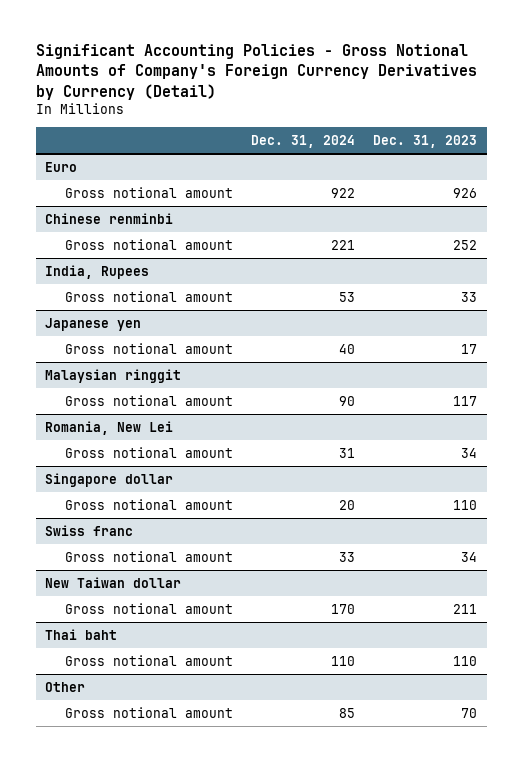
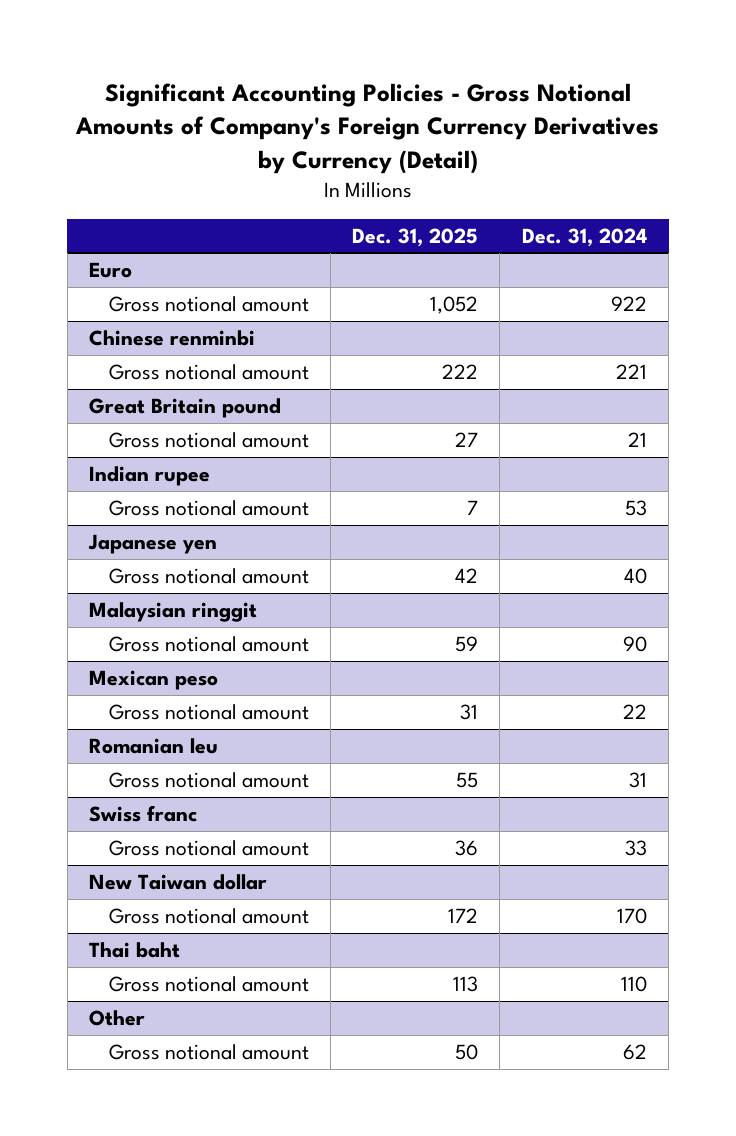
[373,135,478,149] Dec. 31, 2023 -> none
none -> [352,227,479,247] Dec. 31, 2025
none -> [89,398,282,419] Great Britain pound
none -> [108,432,309,449] Gross notional amount
[44,264,149,279] India, Rupees -> [89,466,211,487] Indian rupee
none -> [89,670,219,691] Mexican peso
none -> [108,704,309,721] Gross notional amount
[44,420,173,435] Romania, New Lei -> [89,738,219,755] Romanian leu
[44,472,173,487] Singapore dollar -> none
[64,498,233,510] Gross notional amount -> none
[339,707,356,718] 85 -> [622,1044,647,1061] 62

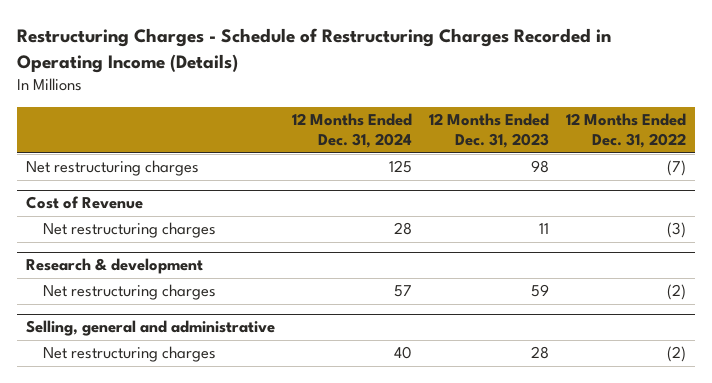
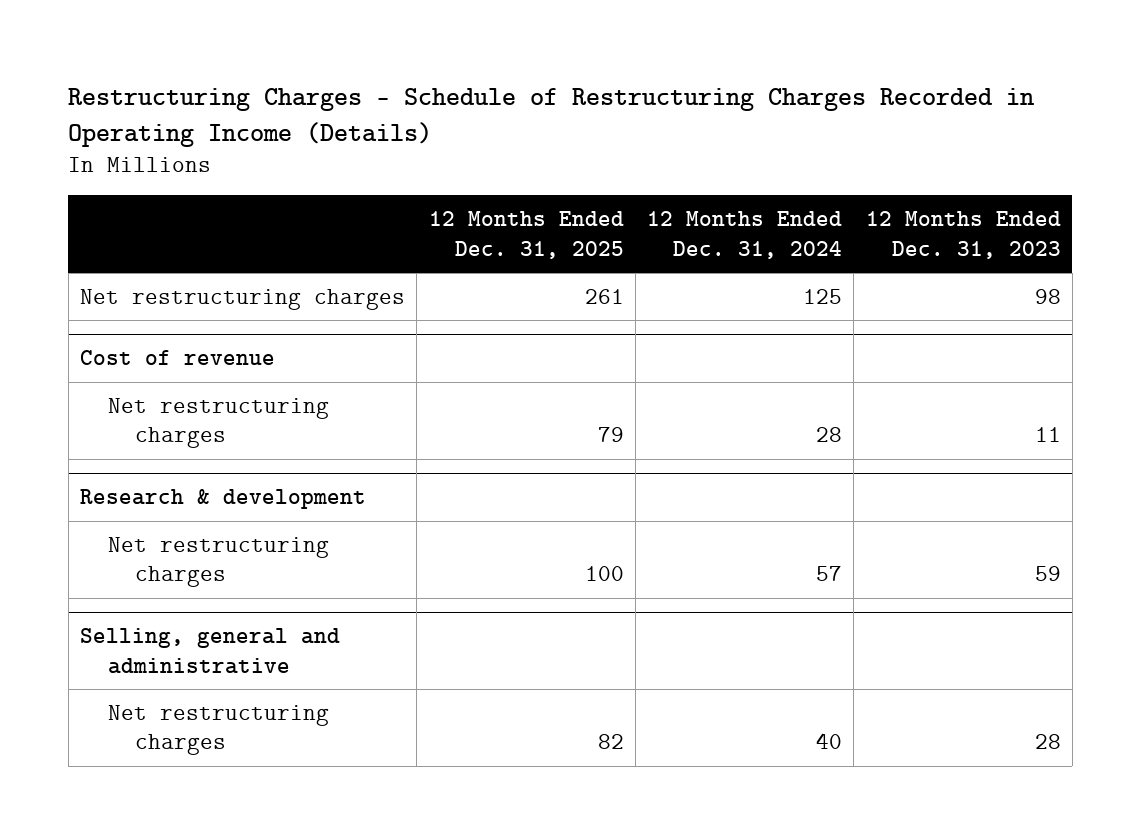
[566,112,687,149] 12 Months Ended Dec. 31, 2022 -> none
none -> [428,211,624,259] 12 Months Ended Dec. 31, 2025
[25,196,143,210] Cost of Revenue -> [80,350,276,366] Cost of revenue

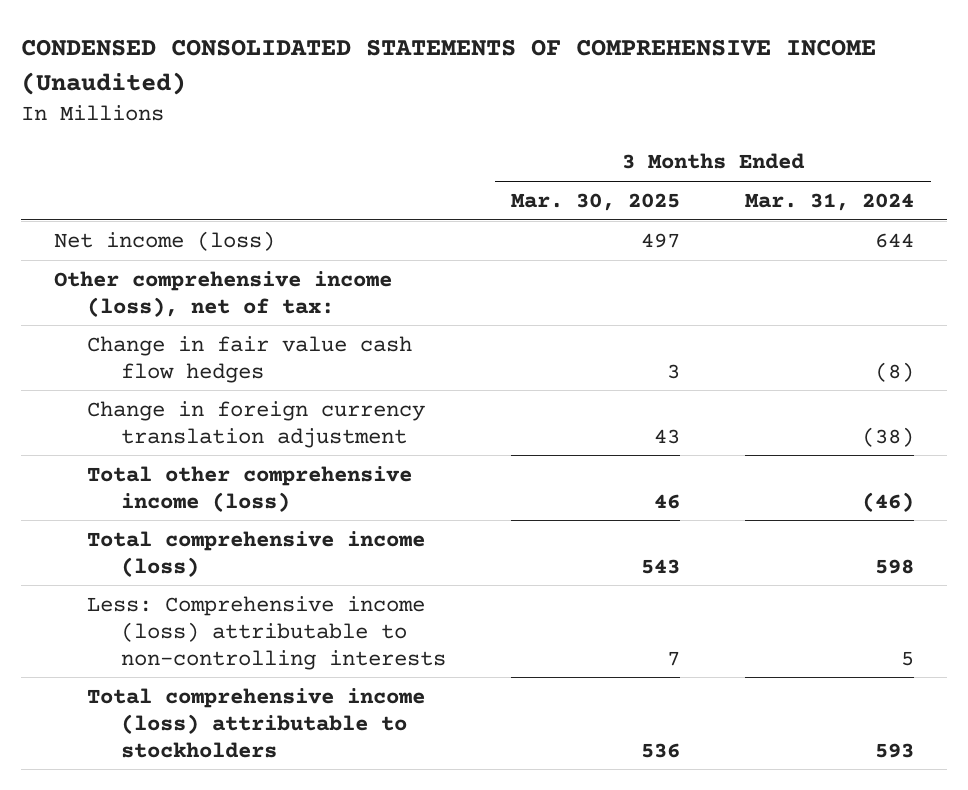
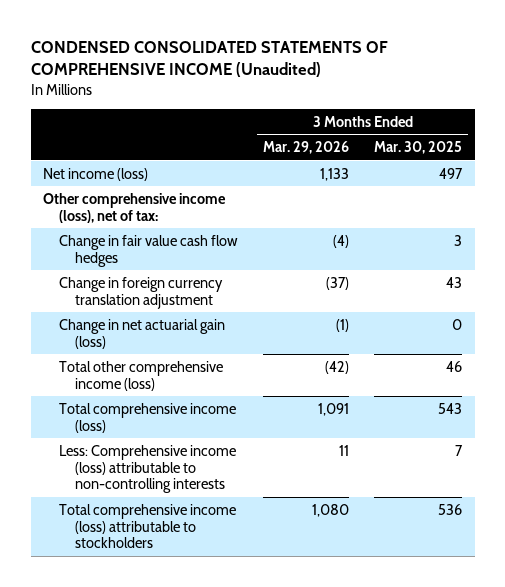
[745,192,915,211] Mar. 31, 2024 -> none
none -> [263,141,350,155] Mar. 29, 2026
none -> [59,318,226,349] Change in net actuarial gain (loss)

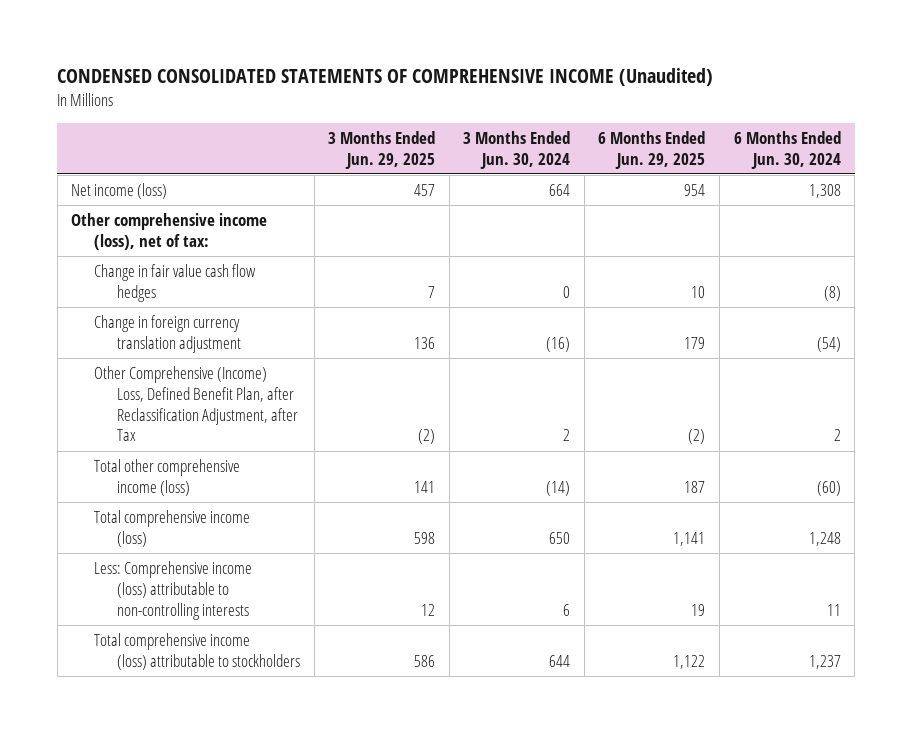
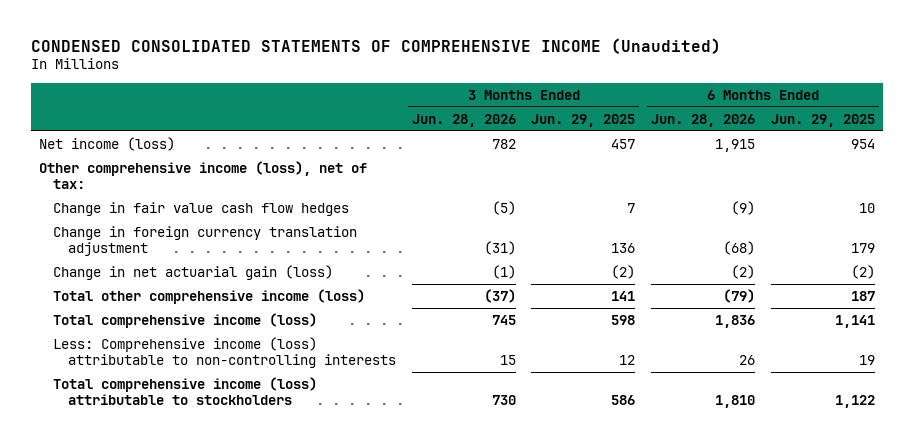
[463,130,571,169] 3 Months Ended Jun. 30, 2024 -> none
[733,130,841,169] 6 Months Ended Jun. 30, 2024 -> none
none -> [411,113,516,127] Jun. 28, 2026
none -> [651,113,756,127] Jun. 28, 2026
[94,366,298,442] Other Comprehensive (Income) Loss, Defined Benefit Plan, after Reclassification Adjustment, after Tax -> [53,264,334,280] Change in net actuarial gain (loss)

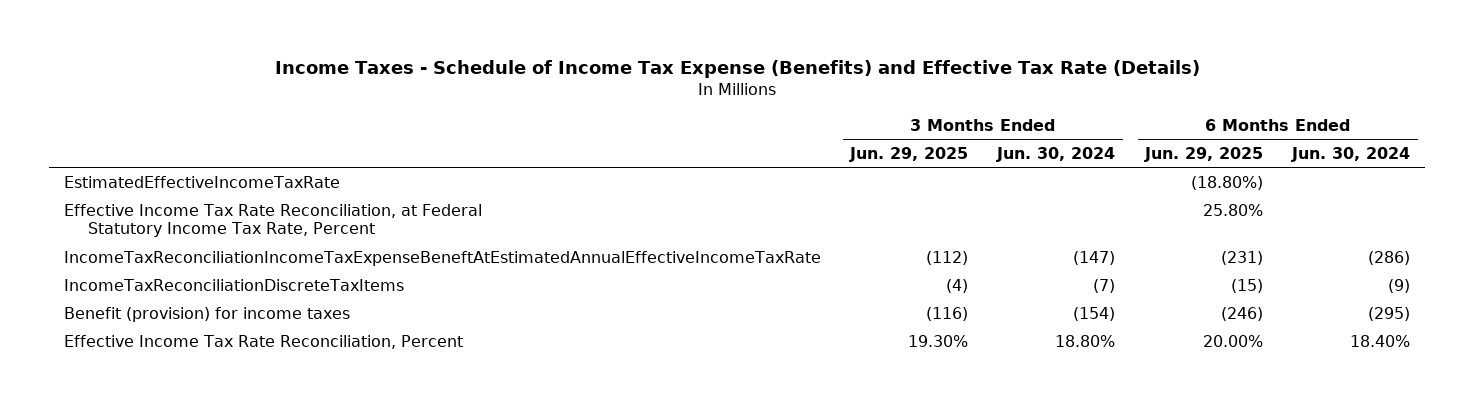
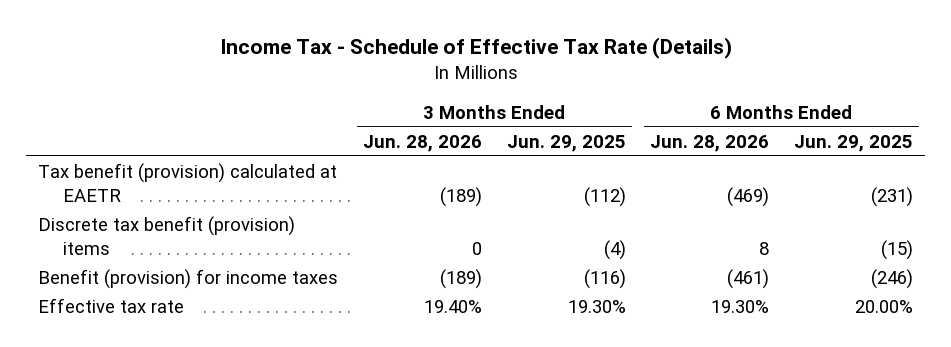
[275,59,1201,78] Income Taxes - Schedule of Income Tax Expense (Benefits) and Effective Tax Rate (Details) -> [219,37,732,60] Income Tax - Schedule of Effective Tax Rate (Details)
[996,147,1116,163] Jun. 30, 2024 -> none
[1291,147,1411,163] Jun. 30, 2024 -> none
none -> [362,134,482,152] Jun. 28, 2026
none -> [650,134,770,152] Jun. 28, 2026
[63,175,340,188] EstimatedEffectiveIncomeTaxRate -> none
[63,203,482,238] Effective Income Tax Rate Reconciliation, at Federal Statutory Income Tax Rate, Percent -> none
[63,250,821,266] IncomeTaxReconciliationIncomeTaxExpenseBeneftAtEstimatedAnnualEffectiveIncomeTaxRate -> [38,163,338,202] Tax benefit (provision) calculated at EAETR
[63,278,404,291] IncomeTaxReconciliationDiscreteTaxItems -> [38,216,296,255] Discrete tax benefit (provision) items
[63,334,463,349] Effective Income Tax Rate Reconciliation, Percent -> [38,298,185,314] Effective tax rate

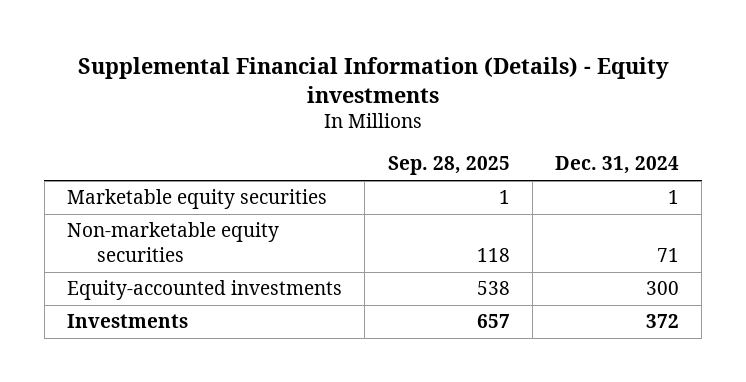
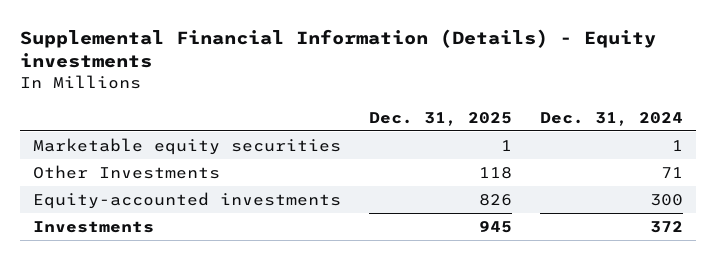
[387,156,510,176] Sep. 28, 2025 -> none
none -> [368,111,512,126] Dec. 31, 2025
[67,222,280,262] Non-marketable equity securities -> [33,165,221,180] Other Investments

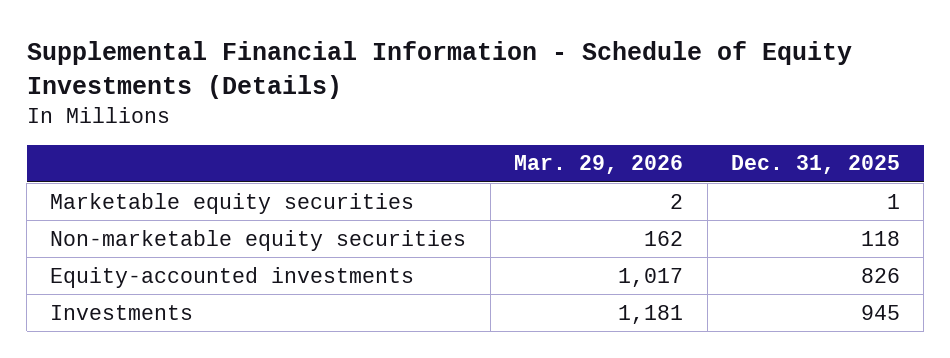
[19,28,656,69] Supplemental Financial Information (Details) - Equity investments -> [26,41,852,99] Supplemental Financial Information - Schedule of Equity Investments (Details)
[539,111,683,126] Dec. 31, 2024 -> none
none -> [514,155,684,175] Mar. 29, 2026
[33,165,221,180] Other Investments -> [50,229,467,251] Non-marketable equity securities

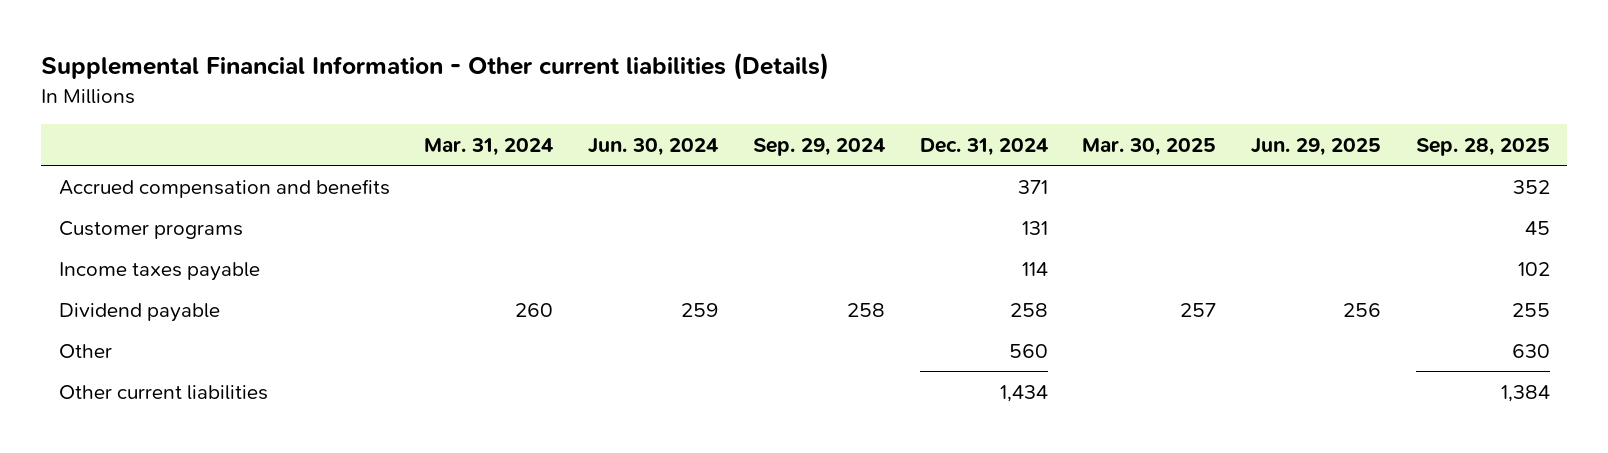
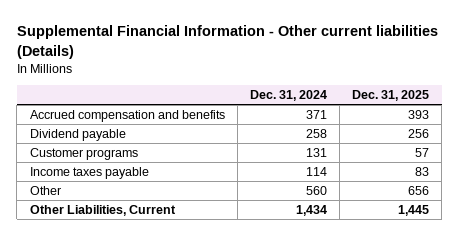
[424,137,554,156] Mar. 31, 2024 -> none
[588,137,719,156] Jun. 30, 2024 -> none
[752,137,885,156] Sep. 29, 2024 -> none
[1082,137,1217,156] Mar. 30, 2025 -> none
[1250,137,1381,156] Jun. 29, 2025 -> none
[1415,137,1550,156] Sep. 28, 2025 -> none
none -> [352,90,430,102] Dec. 31, 2025
[58,302,220,322] Dividend payable -> [29,128,126,141] Dividend payable
[58,384,268,400] Other current liabilities -> [29,204,176,216] Other Liabilities, Current

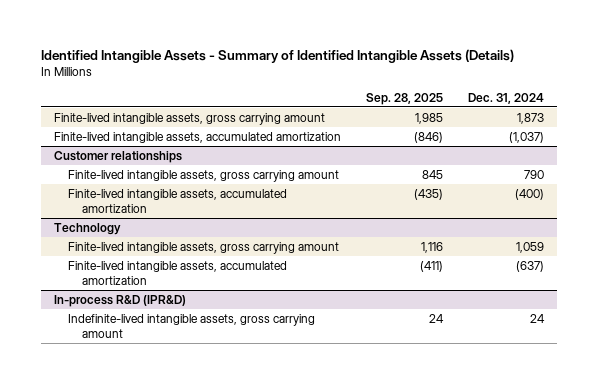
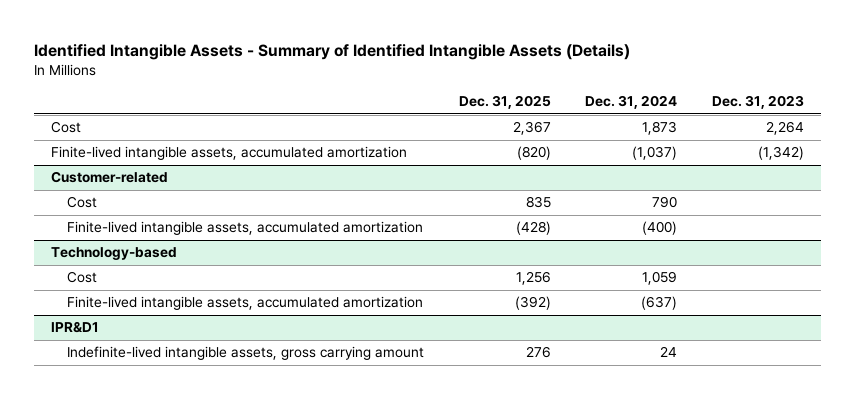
[365,92,443,105] Sep. 28, 2025 -> none
none -> [458,95,551,110] Dec. 31, 2025
none -> [711,95,804,110] Dec. 31, 2023
[53,112,325,125] Finite-lived intangible assets, gross carrying amount -> [51,121,82,134] Cost
[53,150,182,163] Customer relationships -> [51,171,169,184] Customer-related
[68,169,340,182] Finite-lived intangible assets, gross carrying amount -> [67,196,98,209] Cost
[53,222,121,235] Technology -> [51,247,178,261] Technology-based
[68,241,340,254] Finite-lived intangible assets, gross carrying amount -> [67,271,98,284] Cost
[53,294,186,307] In-process R&D (IPR&D) -> [51,321,100,334] IPR&D1

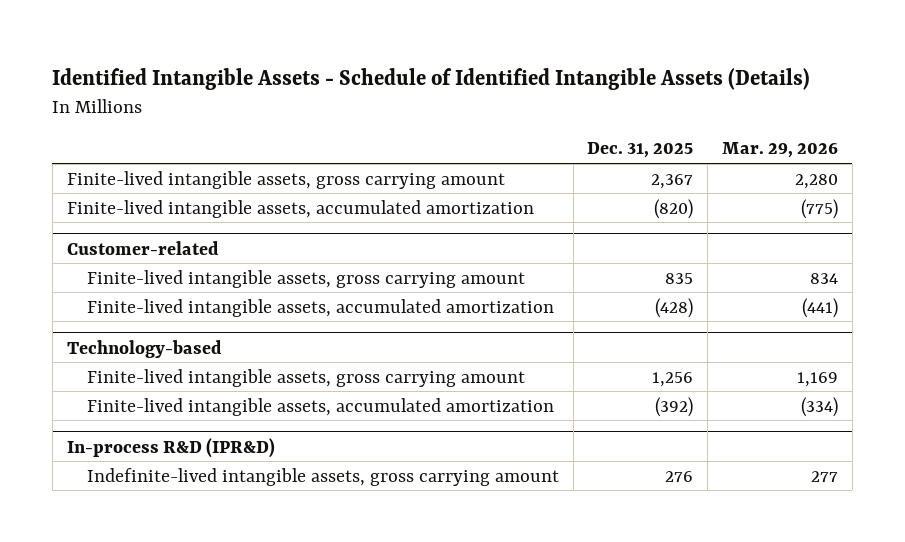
[33,43,630,60] Identified Intangible Assets - Summary of Identified Intangible Assets (Details) -> [52,67,811,90] Identified Intangible Assets - Schedule of Identified Intangible Assets (Details)
[585,95,678,110] Dec. 31, 2024 -> none
[711,95,804,110] Dec. 31, 2023 -> none
none -> [722,142,839,159] Mar. 29, 2026
[51,121,82,134] Cost -> [66,170,505,189] Finite-lived intangible assets, gross carrying amount
[67,196,98,209] Cost -> [86,269,525,288] Finite-lived intangible assets, gross carrying amount
[67,271,98,284] Cost -> [86,368,525,387] Finite-lived intangible assets, gross carrying amount
[51,321,100,334] IPR&D1 -> [66,437,275,458] In-process R&D (IPR&D)

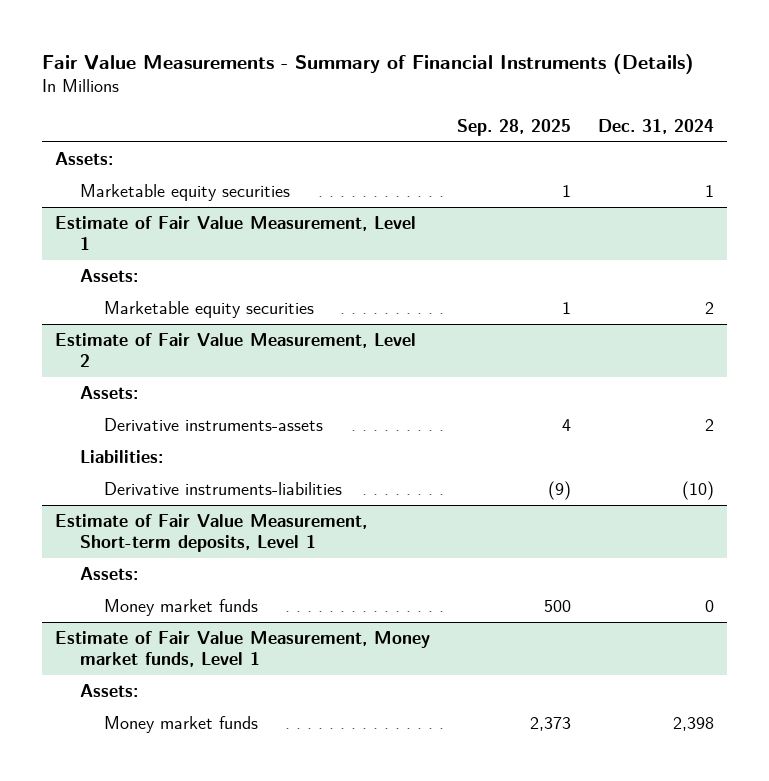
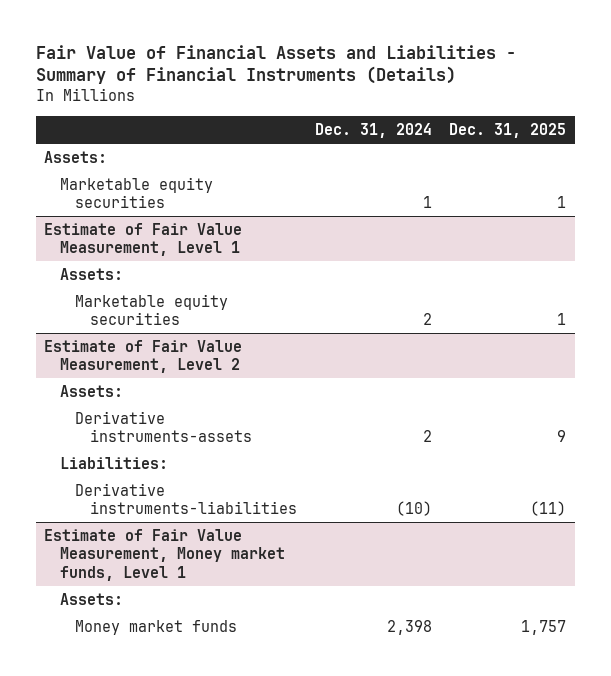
[42,54,695,75] Fair Value Measurements - Summary of Financial Instruments (Details) -> [35,44,516,85] Fair Value of Financial Assets and Liabilities - Summary of Financial Instruments (Details)
[457,118,572,136] Sep. 28, 2025 -> none
none -> [449,122,567,138] Dec. 31, 2025
[55,513,368,553] Estimate of Fair Value Measurement, Short-term deposits, Level 1 -> none
[79,566,138,580] Assets: -> none
[104,598,259,616] Money market funds -> none

